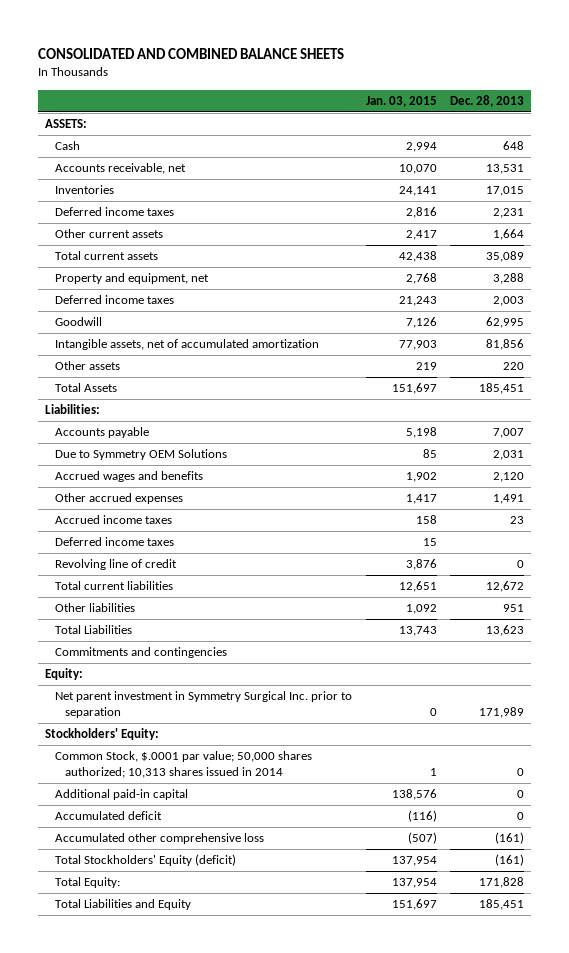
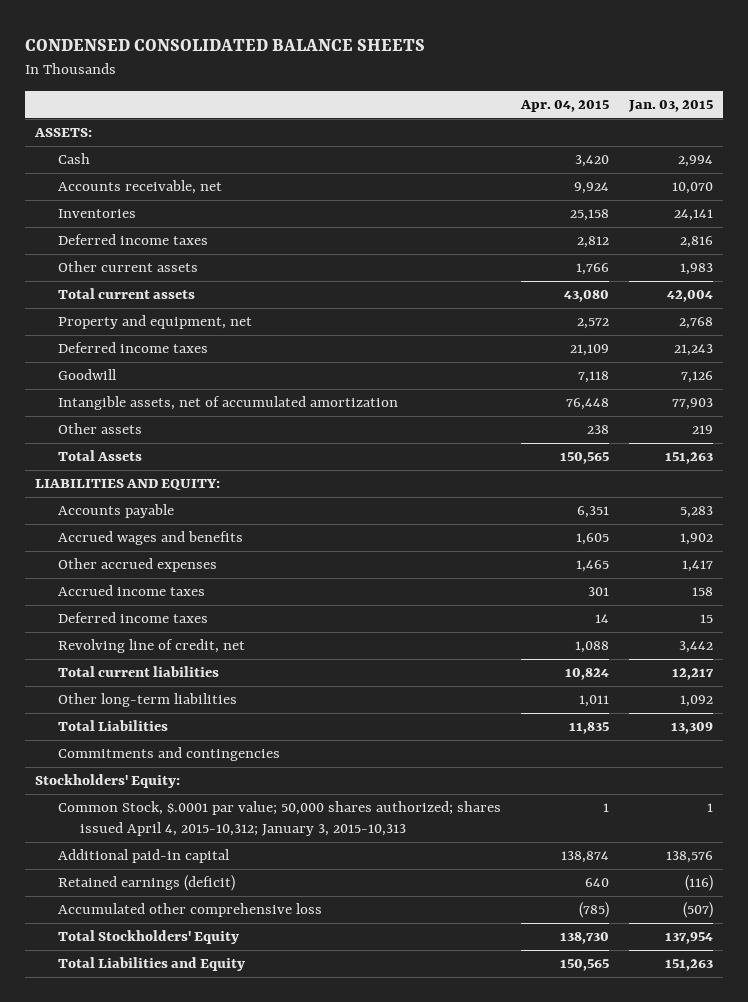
[38,47,345,59] CONSOLIDATED AND COMBINED BALANCE SHEETS -> [24,39,425,52] CONDENSED CONSOLIDATED BALANCE SHEETS
[450,95,525,108] Dec. 28, 2013 -> none
none -> [519,100,609,113] Apr. 04, 2015
[405,230,437,241] 2,417 -> [679,263,713,276] 1,983
[398,251,437,263] 42,438 -> [666,290,713,303] 42,004
[44,404,100,415] Liabilities: -> none
[55,449,228,461] Due to Symmetry OEM Solutions -> none
[391,383,437,395] 151,697 -> [664,452,713,465] 151,263
none -> [34,479,220,491] LIABILITIES AND EQUITY:
[405,427,437,439] 5,198 -> [679,506,713,519] 5,283
[55,559,178,571] Revolving line of credit -> [57,639,245,654] Revolving line of credit, net
[405,559,437,571] 3,876 -> [678,641,713,654] 3,442
[398,581,437,593] 12,651 -> [671,668,714,681] 12,217
[55,603,136,613] Other liabilities -> [57,693,237,708] Other long-term liabilities
[398,626,437,637] 13,743 -> [670,722,713,735] 13,309
[44,668,83,681] Equity: -> none
[55,691,353,719] Net parent investment in Symmetry Surgical Inc. prior to separation -> none
[55,751,313,779] Common Stock, $.0001 par value; 50,000 shares authorized; 10,313 shares issued in 2014 -> [57,801,501,837] Common Stock, $.0001 par value; 50,000 shares authorized; shares issued April 4, 2015-10,312; January 3, 2015-10,313
[55,811,163,821] Accumulated deficit -> [57,875,235,892] Retained earnings (deficit)
[55,877,121,889] Total Equity: -> none
[55,854,237,867] Total Stockholders' Equity (deficit) -> [57,930,239,945] Total Stockholders' Equity
[391,899,437,911] 151,697 -> [664,959,713,972] 151,263

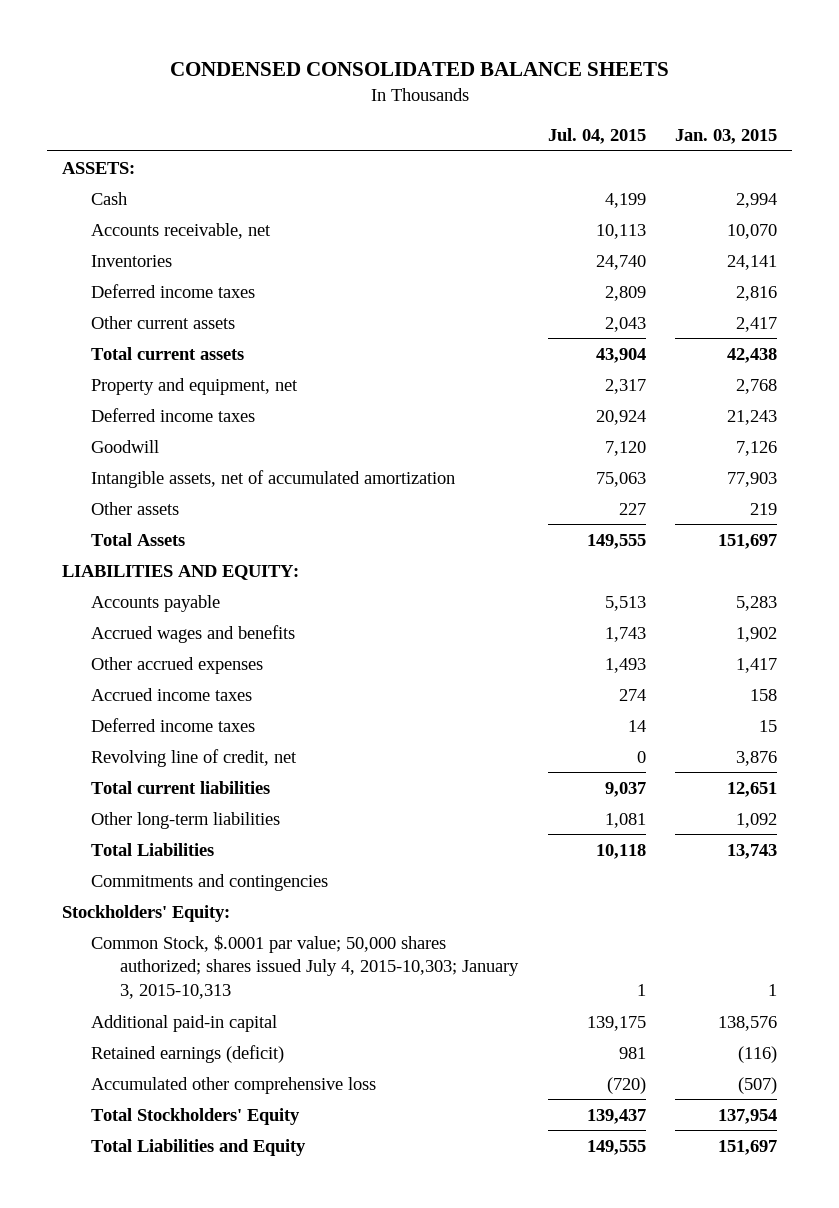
[519,100,609,113] Apr. 04, 2015 -> none
none -> [547,127,646,144] Jul. 04, 2015
[679,263,713,276] 1,983 -> [736,316,778,332] 2,417
[666,290,713,303] 42,004 -> [727,347,778,363] 42,438
[664,452,713,465] 151,263 -> [718,533,778,549] 151,697
[678,641,713,654] 3,442 -> [736,750,778,766] 3,876
[671,668,714,681] 12,217 -> [727,781,778,797] 12,651
[670,722,713,735] 13,309 -> [727,843,778,859] 13,743
[57,801,501,837] Common Stock, $.0001 par value; 50,000 shares authorized; shares issued April 4, 2015-10,312; January 3, 2015-10,313 -> [91,934,520,1000] Common Stock, $.0001 par value; 50,000 shares authorized; shares issued July 4, 2015-10,303; January 3, 2015-10,313
[664,959,713,972] 151,263 -> [718,1139,778,1155] 151,697

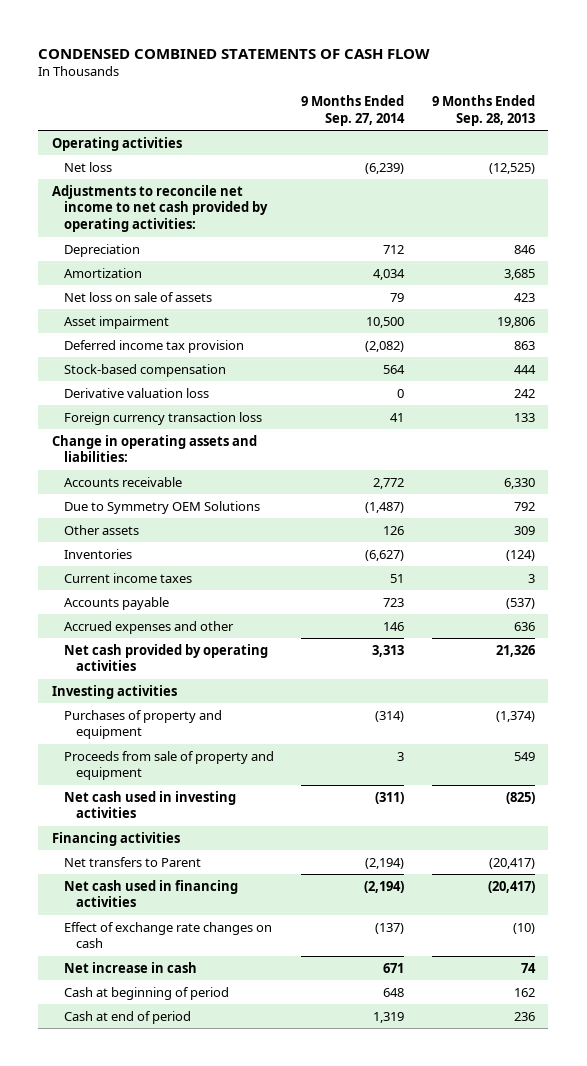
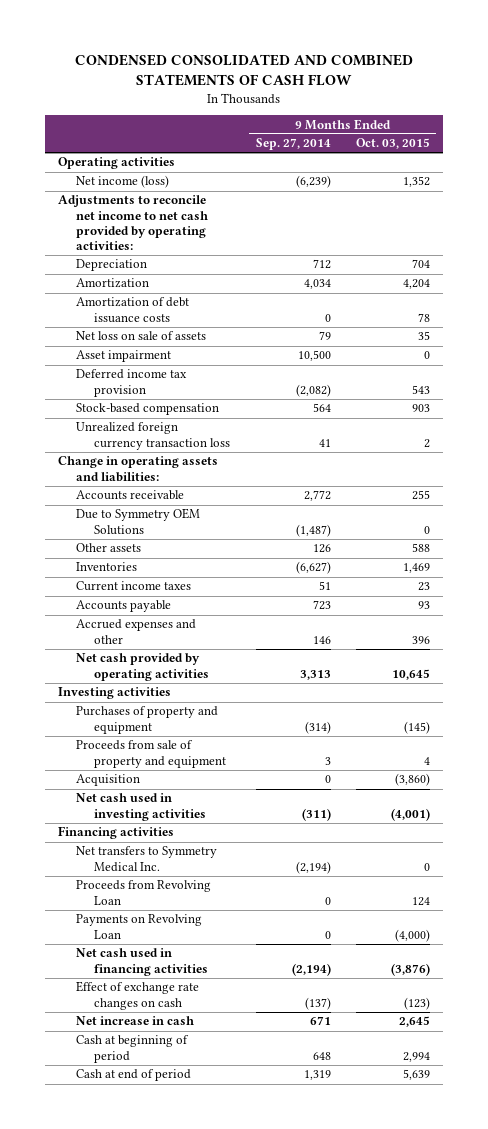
[38,48,431,59] CONDENSED COMBINED STATEMENTS OF CASH FLOW -> [74,54,413,87] CONDENSED CONSOLIDATED AND COMBINED STATEMENTS OF CASH FLOW
[431,95,535,127] 9 Months Ended Sep. 28, 2013 -> none
none -> [355,138,430,150] Oct. 03, 2015
[64,161,113,172] Net loss -> [76,175,170,189] Net income (loss)
none -> [76,297,190,323] Amortization of debt issuance costs
[64,387,210,398] Derivative valuation loss -> none
[64,411,263,425] Foreign currency transaction loss -> [76,422,231,450] Unrealized foreign currency transaction loss
none -> [76,774,141,787] Acquisition
[64,856,202,867] Net transfers to Parent -> [76,846,218,872] Net transfers to Symmetry Medical Inc.
none -> [76,880,212,905] Proceeds from Revolving Loan
none -> [76,914,203,939] Payments on Revolving Loan

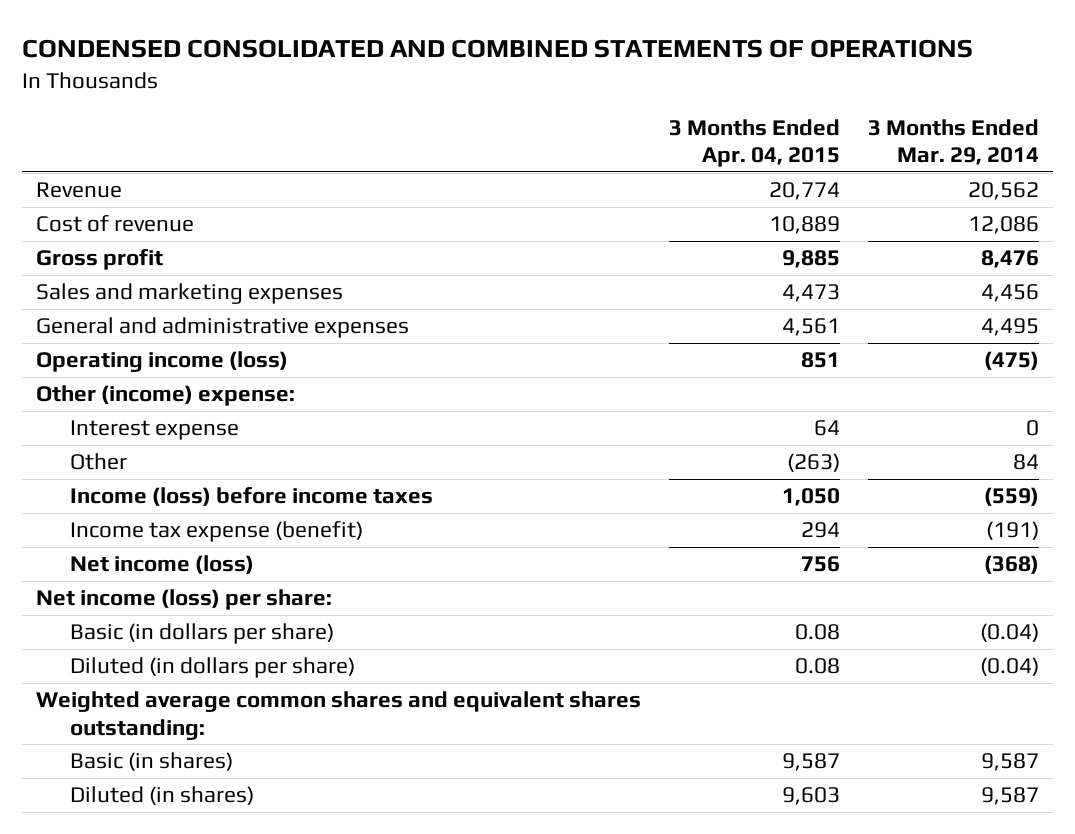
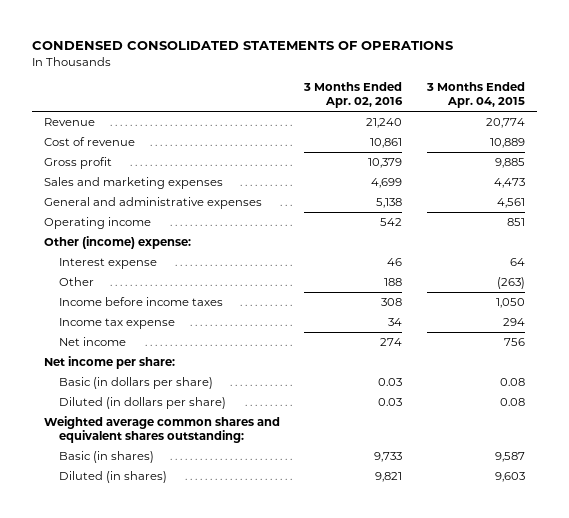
[22,39,974,59] CONDENSED CONSOLIDATED AND COMBINED STATEMENTS OF OPERATIONS -> [32,41,454,51] CONDENSED CONSOLIDATED STATEMENTS OF OPERATIONS
[867,118,1039,165] 3 Months Ended Mar. 29, 2014 -> none
none -> [303,82,404,109] 3 Months Ended Apr. 02, 2016
[36,351,289,373] Operating income (loss) -> [44,217,152,230] Operating income
[70,487,434,507] Income (loss) before income taxes -> [59,297,224,307] Income before income taxes
[70,521,364,543] Income tax expense (benefit) -> [59,318,176,330] Income tax expense
[70,555,255,575] Net income (loss) -> [59,337,127,347] Net income
[36,589,333,611] Net income (loss) per share: -> [44,356,176,370] Net income per share:

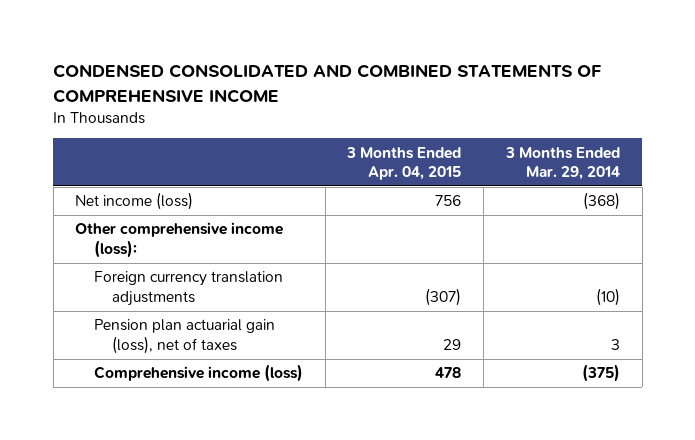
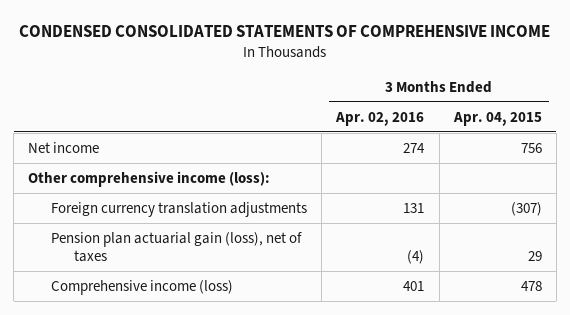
[53,64,602,103] CONDENSED CONSOLIDATED AND COMBINED STATEMENTS OF COMPREHENSIVE INCOME -> [19,25,551,38] CONDENSED CONSOLIDATED STATEMENTS OF COMPREHENSIVE INCOME
[504,146,620,181] 3 Months Ended Mar. 29, 2014 -> none
none -> [335,111,425,126] Apr. 02, 2016
[75,192,194,211] Net income (loss) -> [28,141,100,153] Net income

